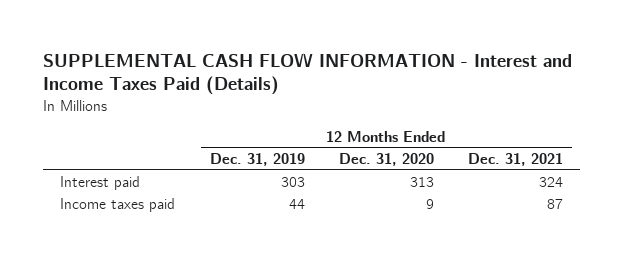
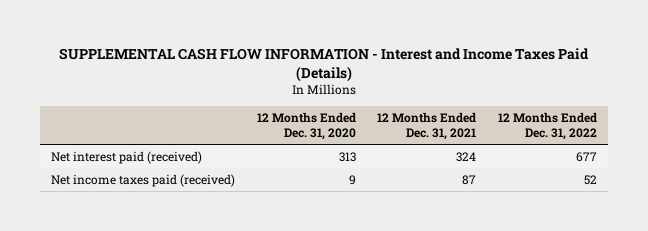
[209,153,305,167] Dec. 31, 2019 -> none
none -> [497,112,597,140] 12 Months Ended Dec. 31, 2022
[60,176,141,191] Interest paid -> [50,151,202,165] Net interest paid (received)
[60,198,176,213] Income taxes paid -> [50,174,235,188] Net income taxes paid (received)

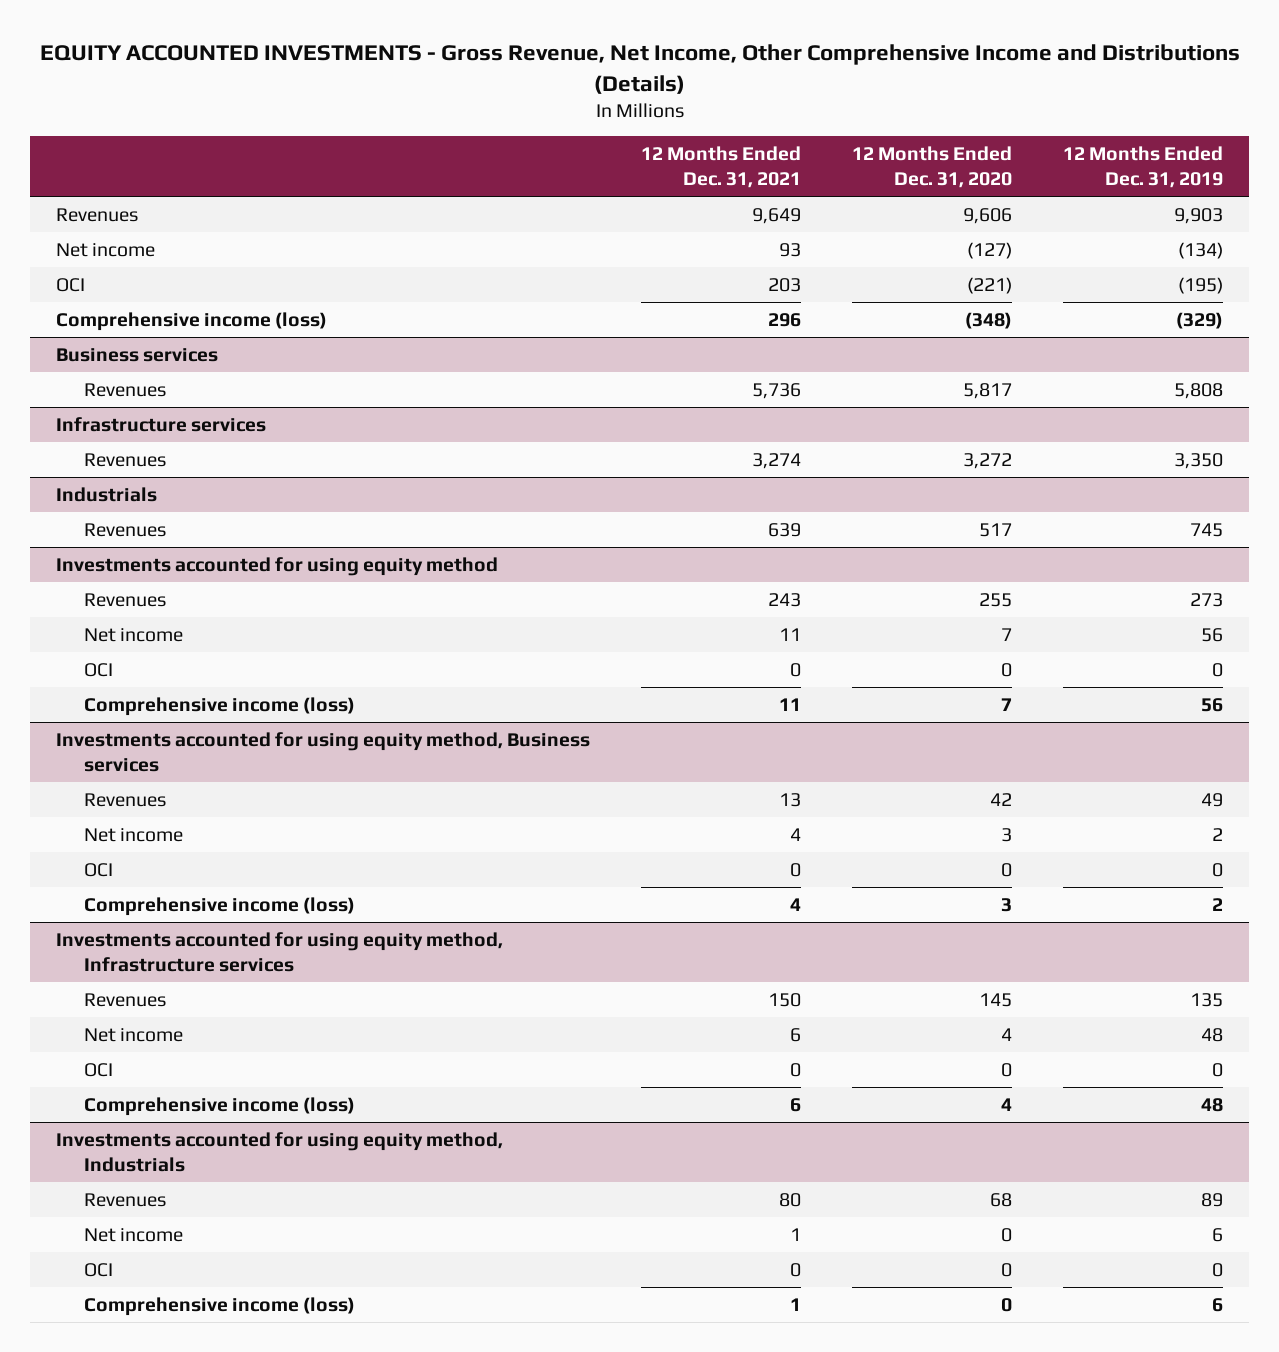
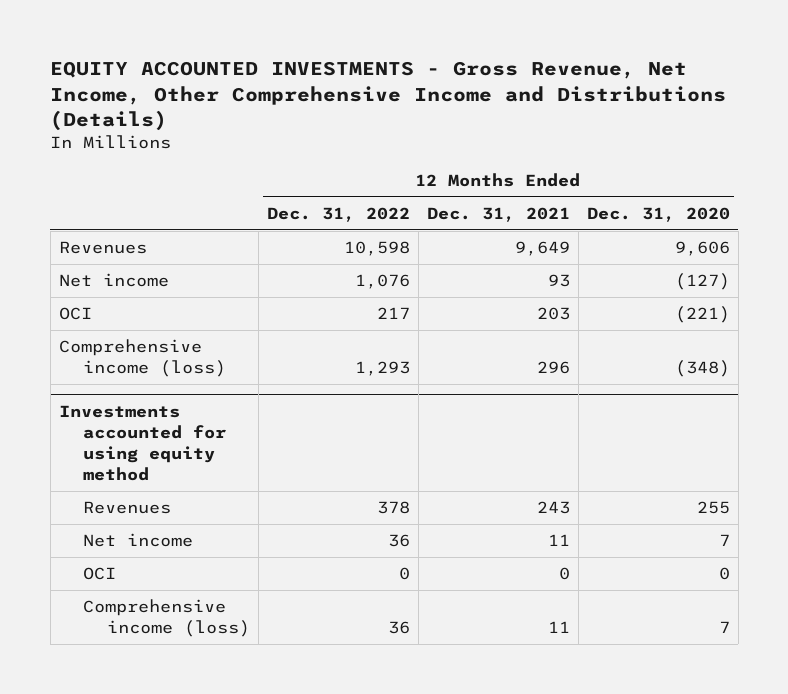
[1063,146,1224,188] 12 Months Ended Dec. 31, 2019 -> none
none -> [266,207,410,223] Dec. 31, 2022
[55,347,218,362] Business services -> none
[84,382,167,397] Revenues -> none
[55,416,266,432] Infrastructure services -> none
[84,452,167,467] Revenues -> none
[55,486,157,502] Industrials -> none
[84,522,167,537] Revenues -> none
[55,731,590,772] Investments accounted for using equity method, Business services -> none
[84,792,167,807] Revenues -> none
[84,827,184,842] Net income -> none
[84,862,114,877] OCI -> none
[84,896,356,916] Comprehensive income (loss) -> none
[55,931,503,972] Investments accounted for using equity method, Infrastructure services -> none
[84,992,167,1007] Revenues -> none
[84,1027,184,1042] Net income -> none
[84,1062,114,1077] OCI -> none
[84,1096,356,1116] Comprehensive income (loss) -> none
[55,1131,503,1172] Investments accounted for using equity method, Industrials -> none
[84,1192,167,1207] Revenues -> none
[84,1227,184,1242] Net income -> none
[84,1262,114,1277] OCI -> none
[84,1296,356,1316] Comprehensive income (loss) -> none

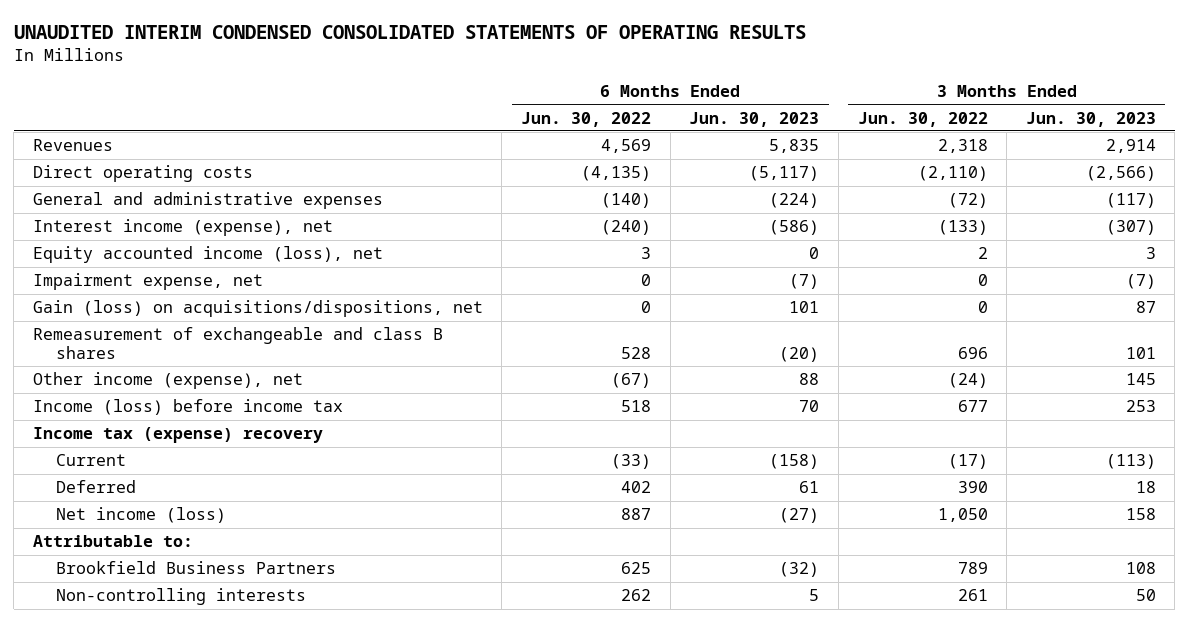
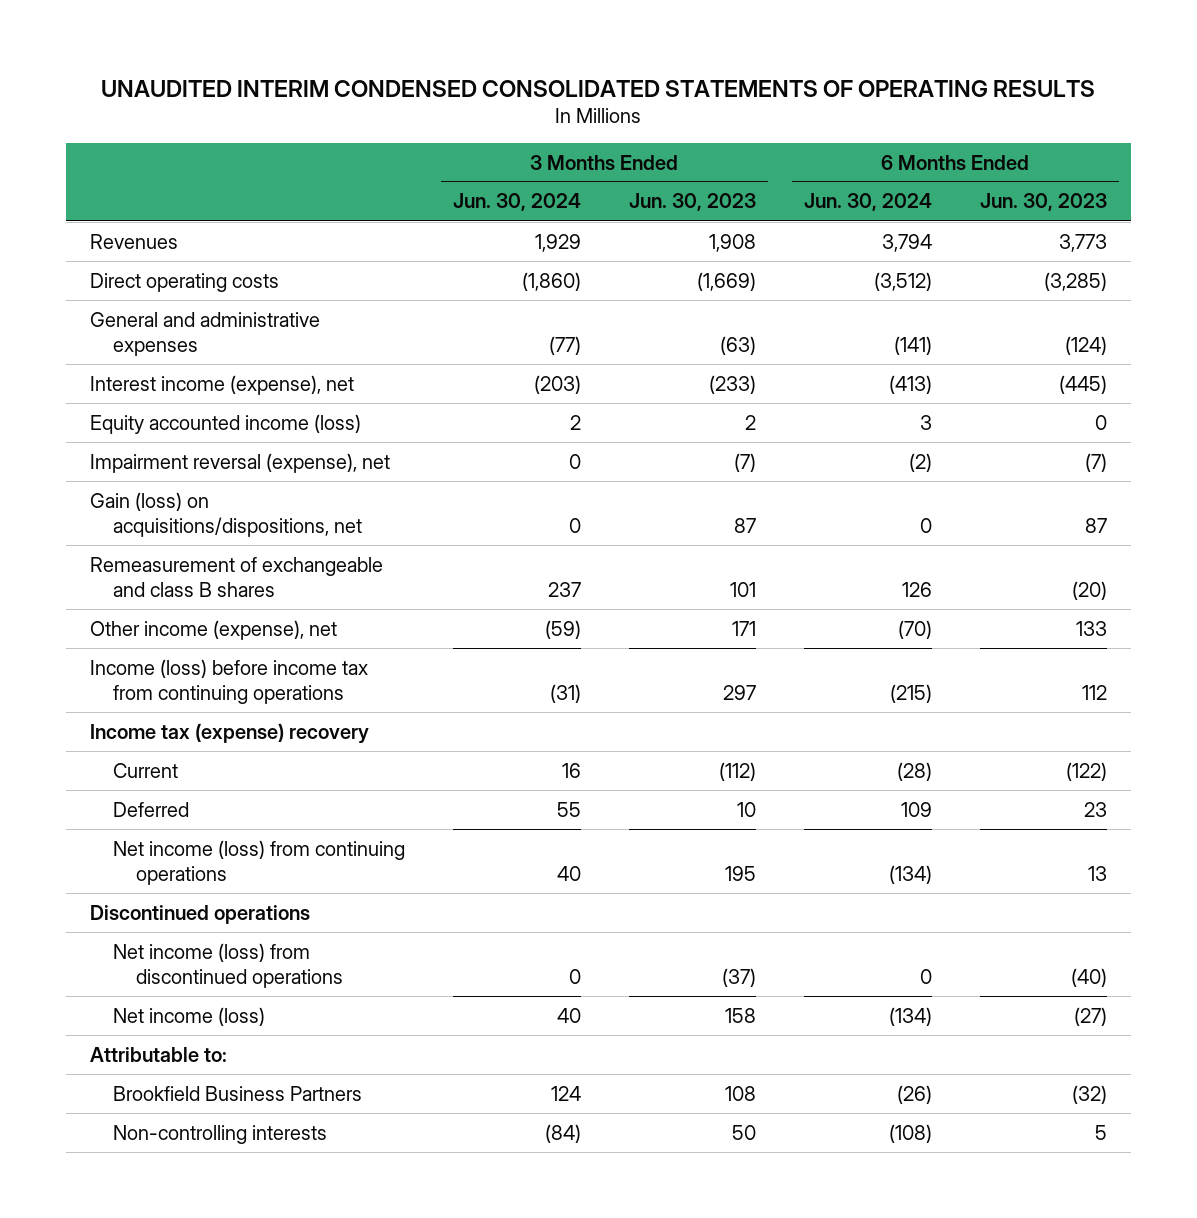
[521,111,652,127] Jun. 30, 2022 -> none
[857,111,988,127] Jun. 30, 2022 -> none
none -> [452,193,581,212] Jun. 30, 2024
none -> [803,193,932,212] Jun. 30, 2024
[769,139,820,154] 5,835 -> [1058,233,1107,252] 3,773
[1105,139,1156,154] 2,914 -> [708,233,756,252] 1,908
[749,166,820,182] (5,117) -> [1043,271,1107,291] (3,285)
[1085,166,1156,182] (2,566) -> [696,271,756,291] (1,669)
[769,193,820,209] (224) -> [1064,336,1107,356] (124)
[1105,193,1156,209] (117) -> [719,336,756,356] (63)
[769,220,820,236] (586) -> [1058,374,1107,394] (445)
[1105,220,1156,236] (307) -> [708,374,756,394] (233)
[32,246,383,264] Equity accounted income (loss), net -> [89,413,361,434] Equity accounted income (loss)
[1145,247,1156,260] 3 -> [744,414,756,430] 2
[32,273,263,291] Impairment expense, net -> [89,452,390,473] Impairment reversal (expense), net
[789,301,820,314] 101 -> [1084,518,1107,534] 87
[799,373,820,386] 88 -> [1075,620,1107,636] 133
[1125,373,1156,386] 145 -> [731,620,756,636] 171
[32,399,343,416] Income (loss) before income tax -> [89,658,368,705] Income (loss) before income tax from continuing operations
[799,400,820,413] 70 -> [1081,685,1107,701] 112
[1125,400,1156,413] 253 -> [722,685,756,701] 297
[769,454,820,470] (158) -> [1065,761,1107,781] (122)
[1105,454,1156,470] (113) -> [718,761,756,781] (112)
[799,481,820,494] 61 -> [1083,801,1107,817] 23
[1135,481,1156,494] 18 -> [736,801,756,817] 10
none -> [112,839,405,886] Net income (loss) from continuing operations
none -> [89,904,310,924] Discontinued operations
none -> [112,942,343,989] Net income (loss) from discontinued operations

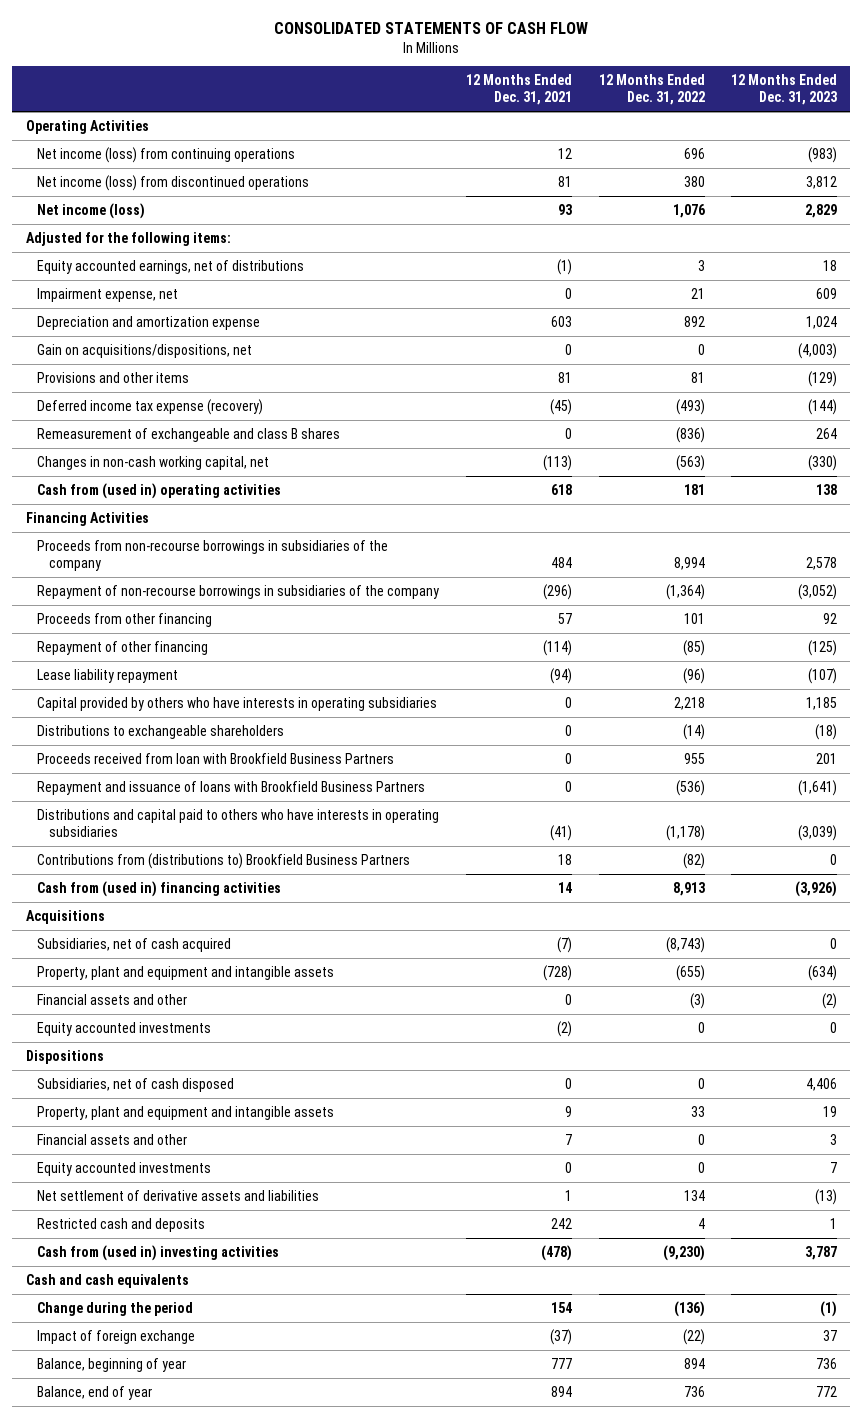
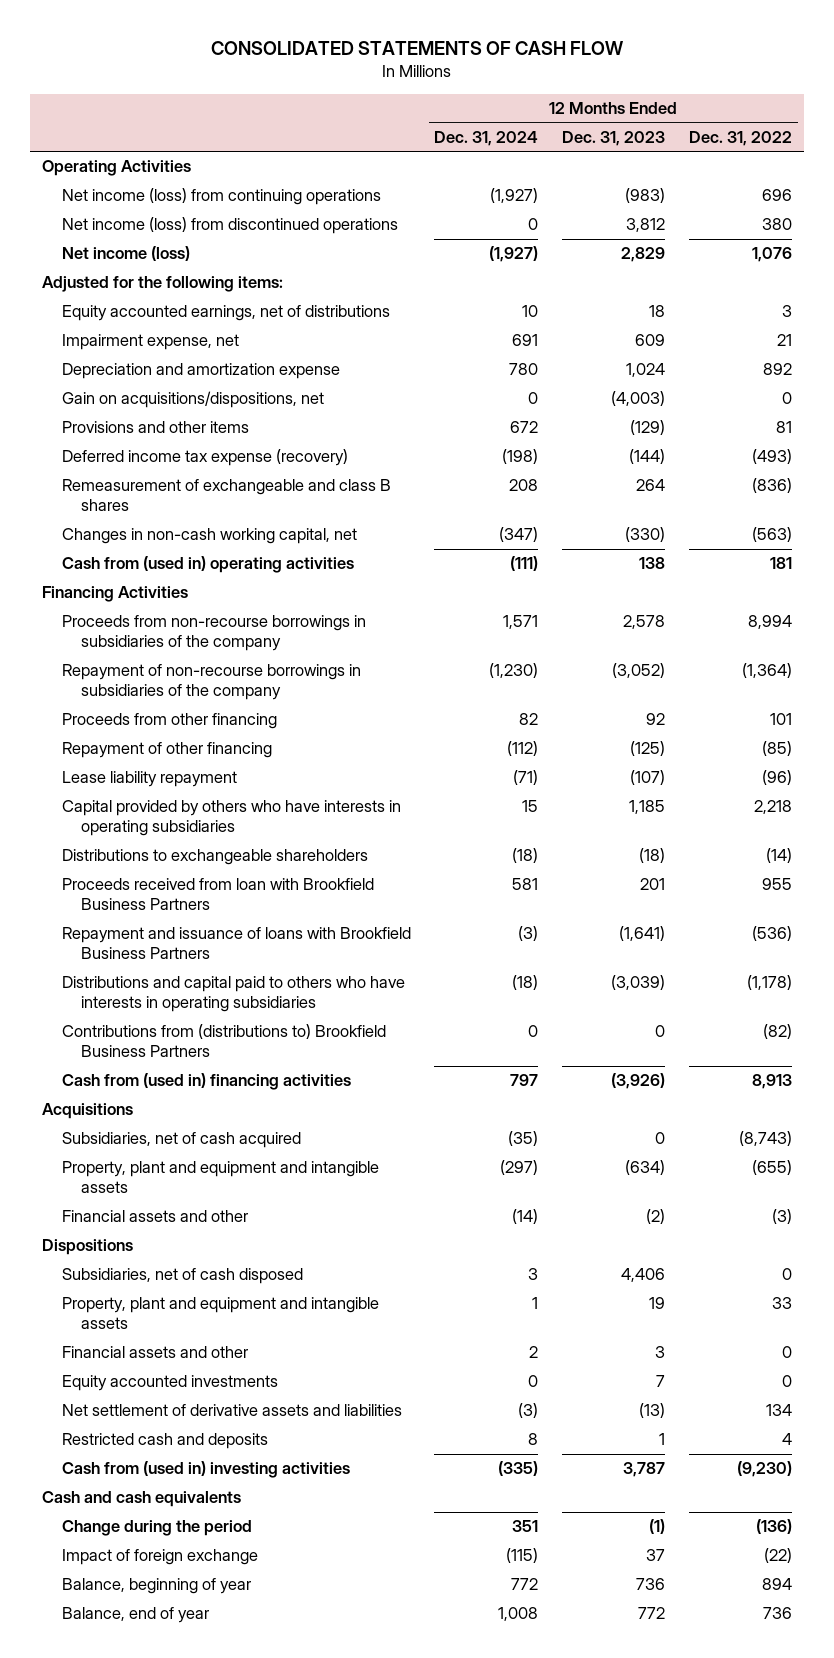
[466,74,573,106] 12 Months Ended Dec. 31, 2021 -> none
none -> [434,130,539,146] Dec. 31, 2024
[37,1021,212,1036] Equity accounted investments -> none

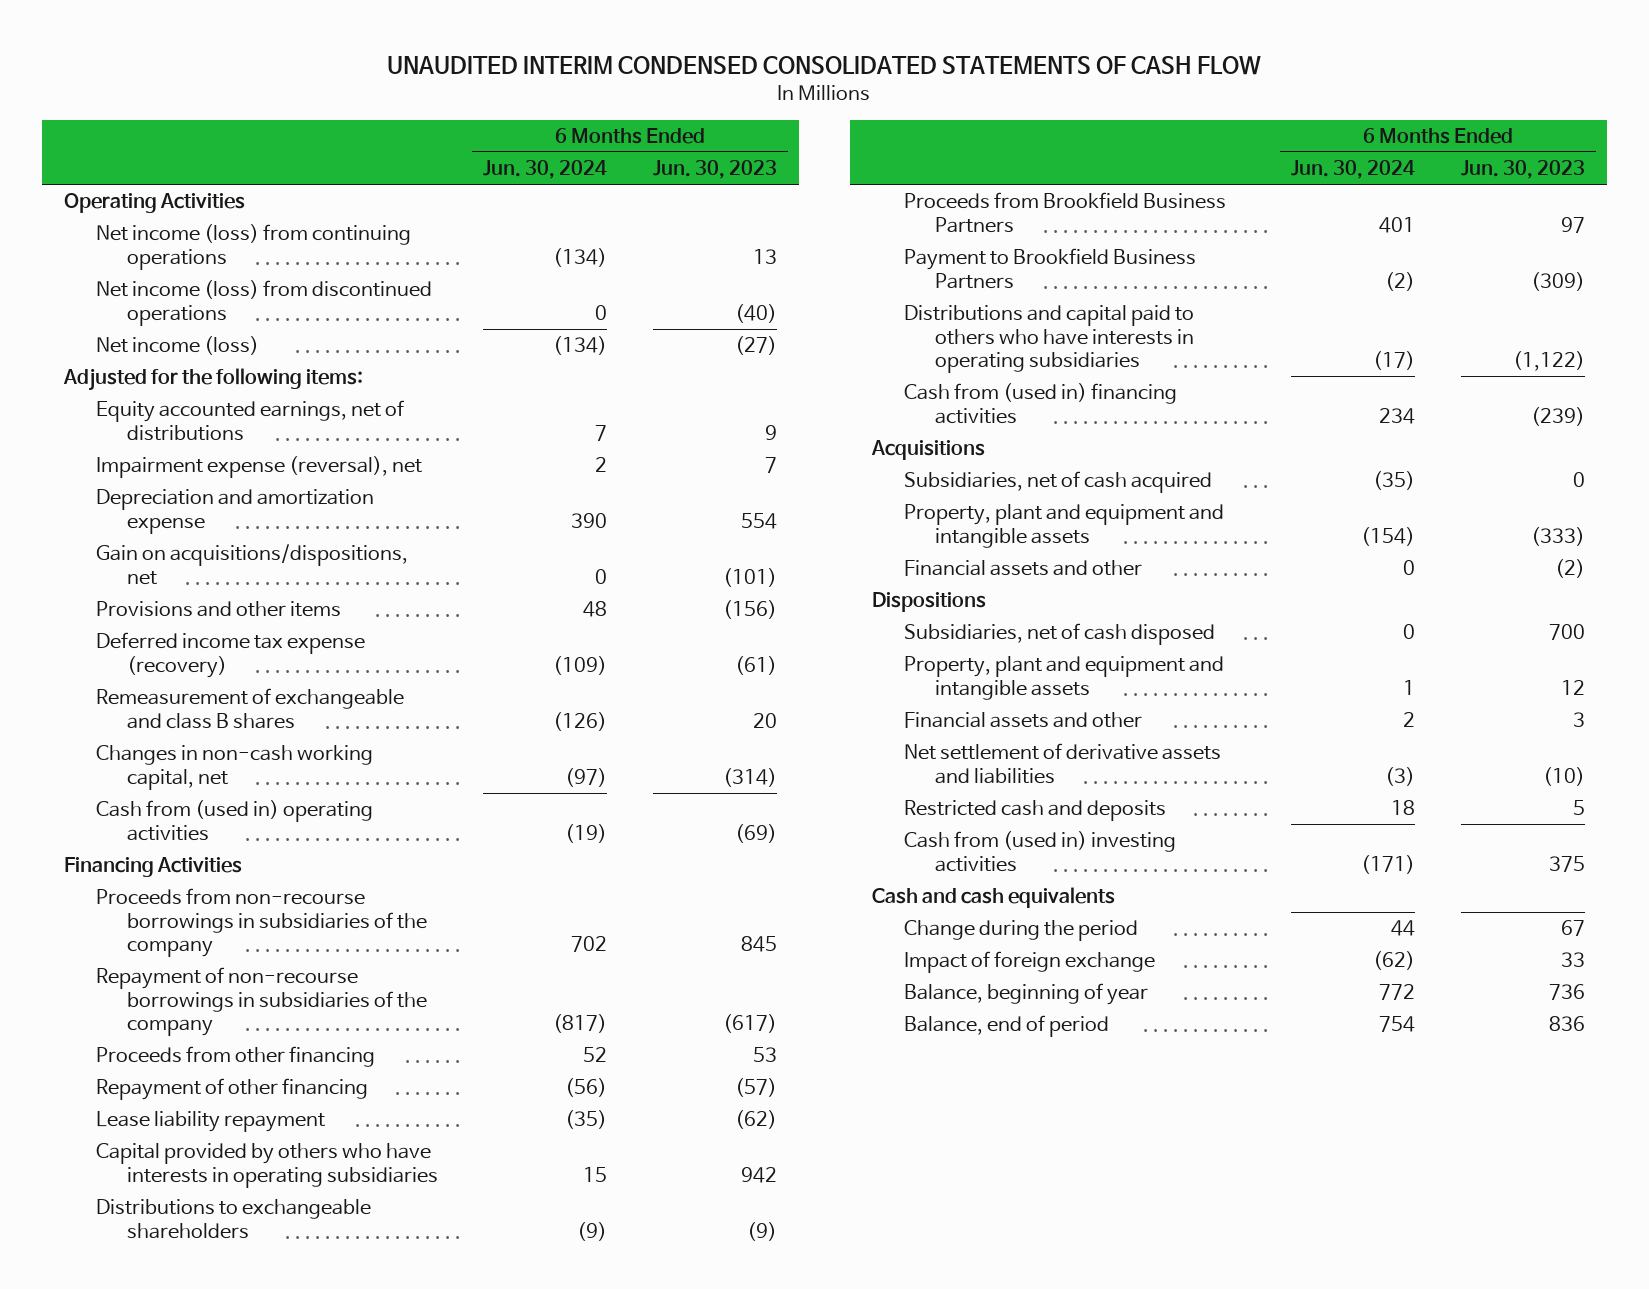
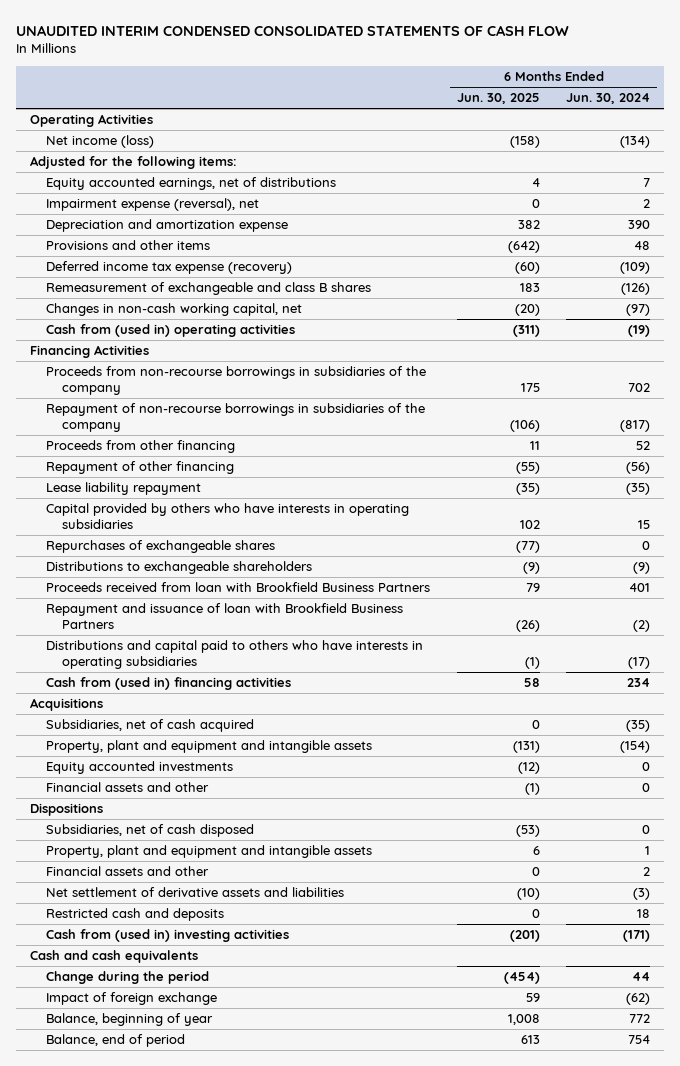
[652,160,777,180] Jun. 30, 2023 -> none
none -> [456,93,540,105] Jun. 30, 2025
[95,224,411,270] Net income (loss) from continuing operations -> none
[95,280,432,326] Net income (loss) from discontinued operations -> none
[95,544,408,585] Gain on acquisitions/dispositions, net -> none
none -> [46,540,276,554] Repurchases of exchangeable shares
[903,192,1226,233] Proceeds from Brookfield Business Partners -> [46,582,431,593] Proceeds received from loan with Brookfield Business Partners
[903,248,1196,289] Payment to Brookfield Business Partners -> [46,603,404,629] Repayment and issuance of loan with Brookfield Business Partners
none -> [46,761,234,775] Equity accounted investments

